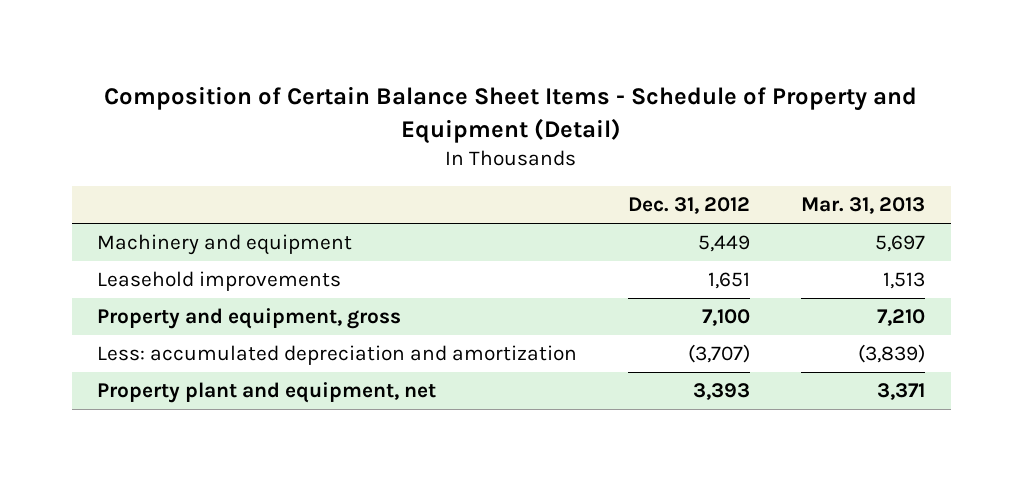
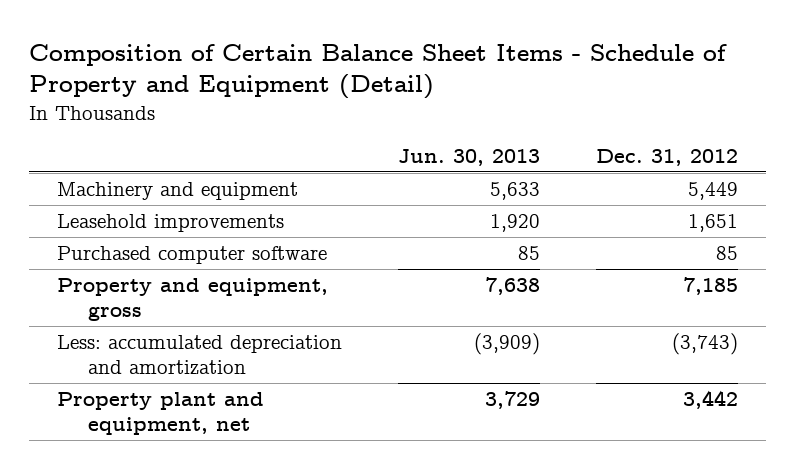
[801,197,926,215] Mar. 31, 2013 -> none
none -> [397,149,540,167] Jun. 30, 2013
none -> [57,245,328,264] Purchased computer software
[702,309,751,327] 7,100 -> [682,276,738,295] 7,185
[688,344,751,364] (3,707) -> [671,332,738,355] (3,743)
[693,383,751,401] 3,393 -> [682,389,738,409] 3,442

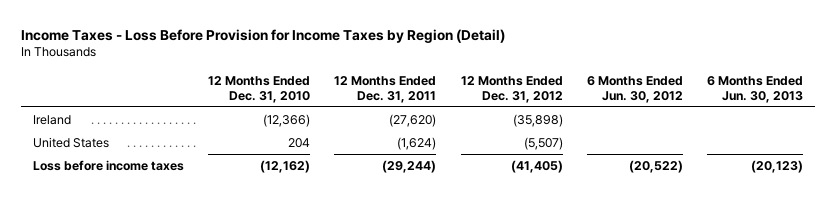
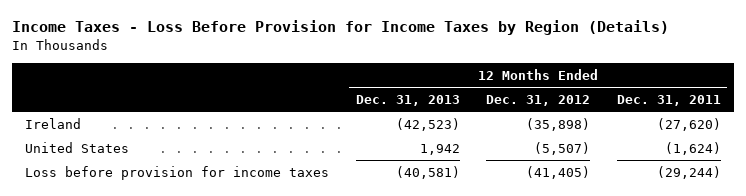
[20,28,505,43] Income Taxes - Loss Before Provision for Income Taxes by Region (Detail) -> [12,20,670,36] Income Taxes - Loss Before Provision for Income Taxes by Region (Details)
[208,75,311,103] 12 Months Ended Dec. 31, 2010 -> none
[586,75,683,103] 6 Months Ended Jun. 30, 2012 -> none
[707,75,804,103] 6 Months Ended Jun. 30, 2013 -> none
none -> [355,95,460,107] Dec. 31, 2013
[32,160,184,172] Loss before income taxes -> [25,165,330,180] Loss before provision for income taxes

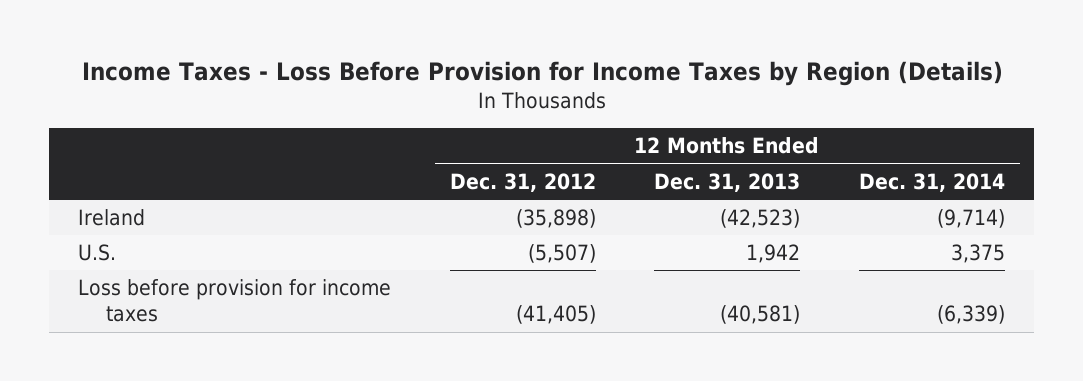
[616,95,721,107] Dec. 31, 2011 -> none
none -> [858,172,1005,192] Dec. 31, 2014
[25,141,130,153] United States -> [78,244,117,262] U.S.

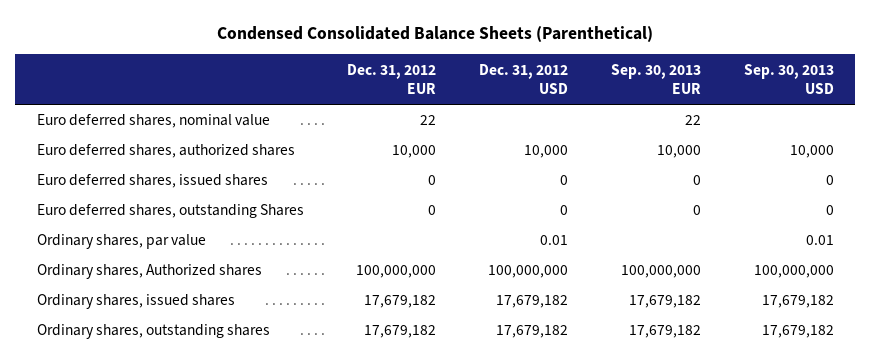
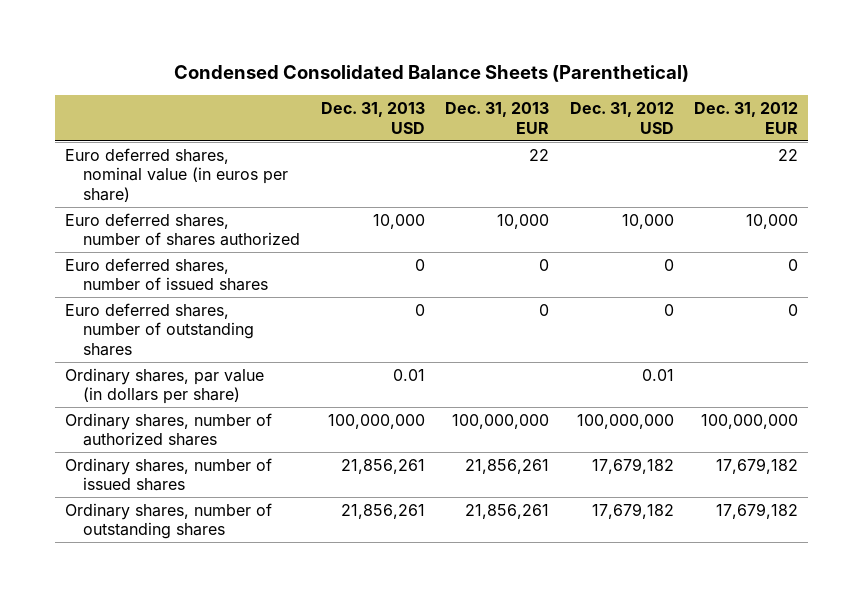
[610,63,701,95] Sep. 30, 2013 EUR -> none
[743,63,834,95] Sep. 30, 2013 USD -> none
none -> [320,102,425,134] Dec. 31, 2013 USD
none -> [445,102,550,134] Dec. 31, 2013 EUR
[36,114,270,129] Euro deferred shares, nominal value -> [64,147,289,202] Euro deferred shares, nominal value (in euros per share)
[36,144,295,159] Euro deferred shares, authorized shares -> [64,212,301,247] Euro deferred shares, number of shares authorized
[36,174,268,189] Euro deferred shares, issued shares -> [64,257,269,292] Euro deferred shares, number of issued shares
[36,204,304,219] Euro deferred shares, outstanding Shares -> [64,302,255,356] Euro deferred shares, number of outstanding shares
[36,234,206,250] Ordinary shares, par value -> [64,367,264,405] Ordinary shares, par value (in dollars per share)
[36,264,262,280] Ordinary shares, Authorized shares -> [64,412,272,447] Ordinary shares, number of authorized shares
[36,294,235,310] Ordinary shares, issued shares -> [64,457,272,492] Ordinary shares, number of issued shares
[36,324,270,340] Ordinary shares, outstanding shares -> [64,502,272,540] Ordinary shares, number of outstanding shares

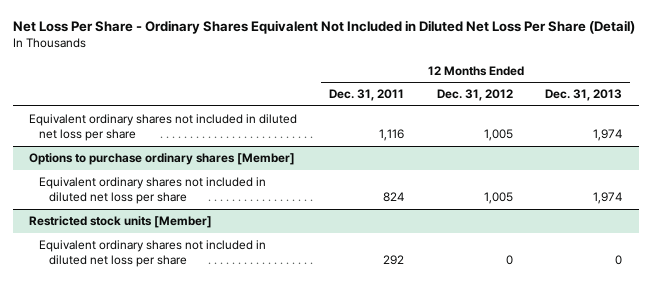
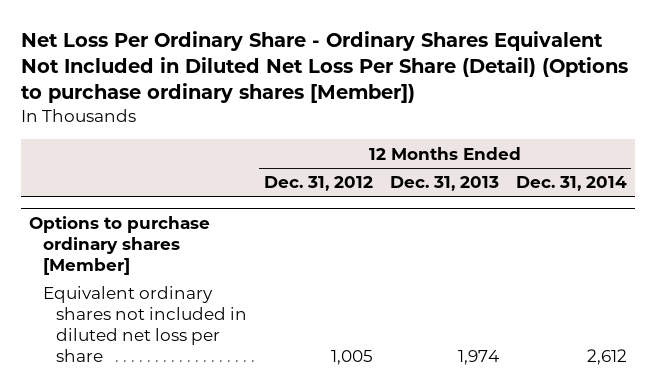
[12,20,635,35] Net Loss Per Share - Ordinary Shares Equivalent Not Included in Diluted Net Loss Per Share (Detail) -> [20,31,628,104] Net Loss Per Ordinary Share - Ordinary Shares Equivalent Not Included in Diluted Net Loss Per Share (Detail) (Options to purchase ordinary shares [Member])
[329,89,405,102] Dec. 31, 2011 -> none
none -> [515,176,627,192] Dec. 31, 2014
[29,113,298,141] Equivalent ordinary shares not included in diluted net loss per share -> none
[29,215,213,228] Restricted stock units [Member] -> none
[39,239,267,267] Equivalent ordinary shares not included in diluted net loss per share -> none

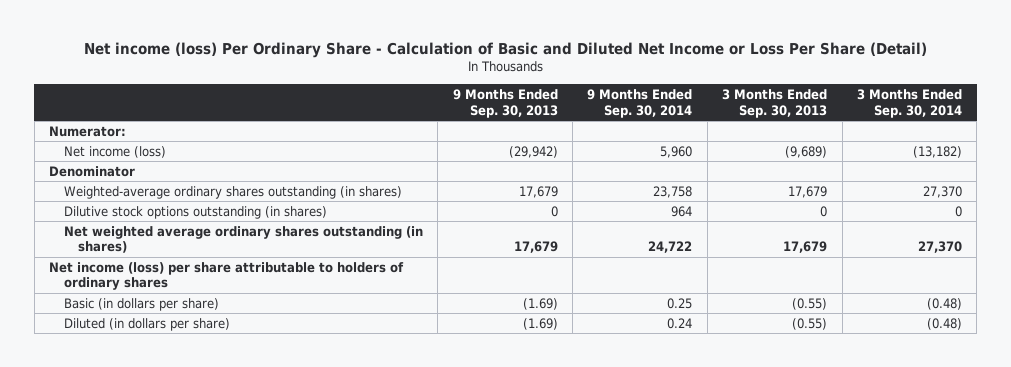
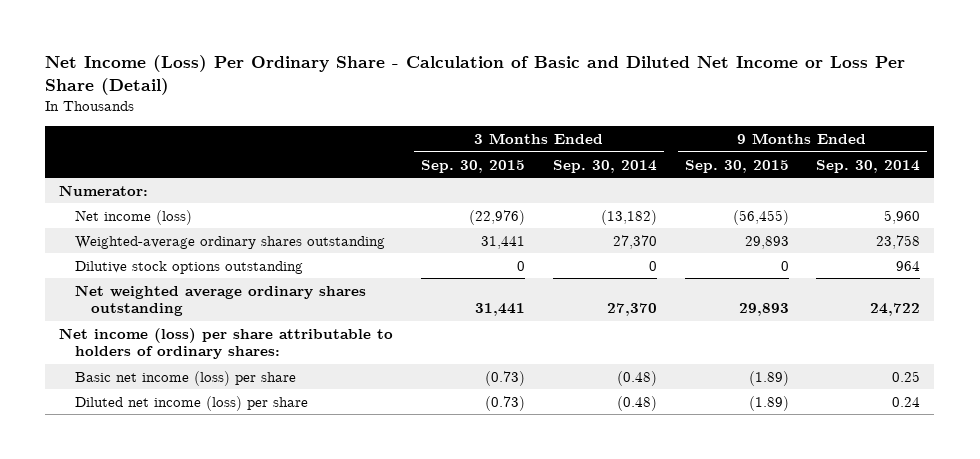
[83,42,927,59] Net income (loss) Per Ordinary Share - Calculation of Basic and Diluted Net Income or Loss Per Share (Detail) -> [45,55,906,96] Net Income (Loss) Per Ordinary Share - Calculation of Basic and Diluted Net Income or Loss Per Share (Detail)
[452,89,558,118] 9 Months Ended Sep. 30, 2013 -> none
[722,89,828,118] 3 Months Ended Sep. 30, 2013 -> none
none -> [421,159,526,173] Sep. 30, 2015
none -> [684,159,789,173] Sep. 30, 2015
[49,165,136,177] Denominator -> none
[63,185,402,199] Weighted-average ordinary shares outstanding (in shares) -> [75,235,386,249] Weighted-average ordinary shares outstanding
[63,205,327,219] Dilutive stock options outstanding (in shares) -> [75,260,304,274] Dilutive stock options outstanding
[63,225,423,254] Net weighted average ordinary shares outstanding (in shares) -> [75,284,367,317] Net weighted average ordinary shares outstanding
[49,261,405,291] Net income (loss) per share attributable to holders of ordinary shares -> [59,327,394,360] Net income (loss) per share attributable to holders of ordinary shares:
[63,297,219,311] Basic (in dollars per share) -> [75,370,297,386] Basic net income (loss) per share
[63,317,230,331] Diluted (in dollars per share) -> [75,395,309,411] Diluted net income (loss) per share

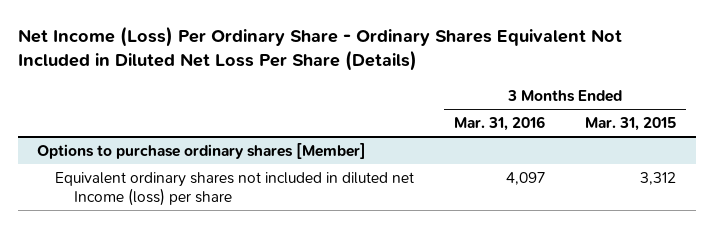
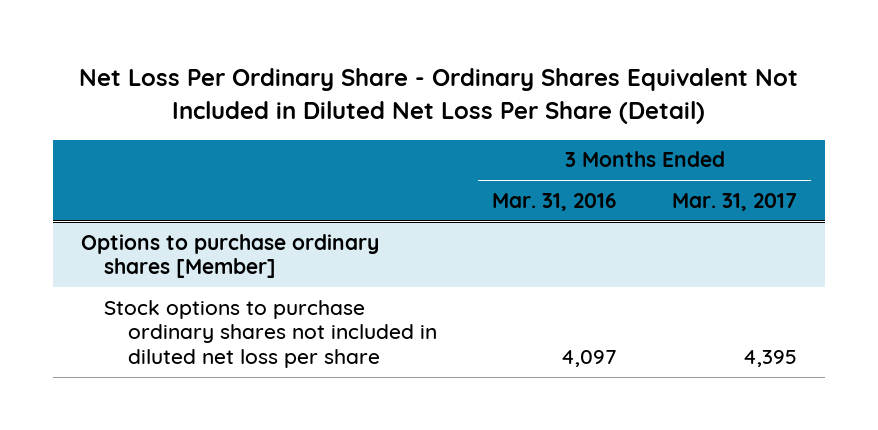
[17,26,622,72] Net Income (Loss) Per Ordinary Share - Ordinary Shares Equivalent Not Included in Diluted Net Loss Per Share (Details) -> [79,67,799,124] Net Loss Per Ordinary Share - Ordinary Shares Equivalent Not Included in Diluted Net Loss Per Share (Detail)
[584,117,676,132] Mar. 31, 2015 -> none
none -> [672,192,798,211] Mar. 31, 2017
[55,171,415,206] Equivalent ordinary shares not included in diluted net Income (loss) per share -> [104,299,438,369] Stock options to purchase ordinary shares not included in diluted net loss per share

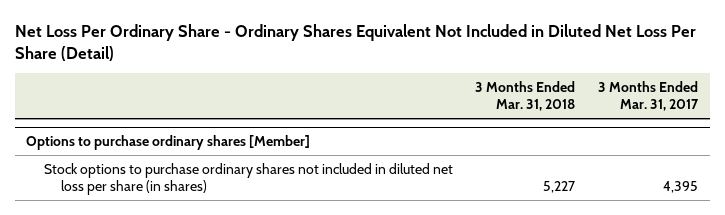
[492,192,618,211] Mar. 31, 2016 -> none
none -> [475,80,576,112] 3 Months Ended Mar. 31, 2018
[104,299,438,369] Stock options to purchase ordinary shares not included in diluted net loss per share -> [43,162,453,196] Stock options to purchase ordinary shares not included in diluted net loss per share (in shares)

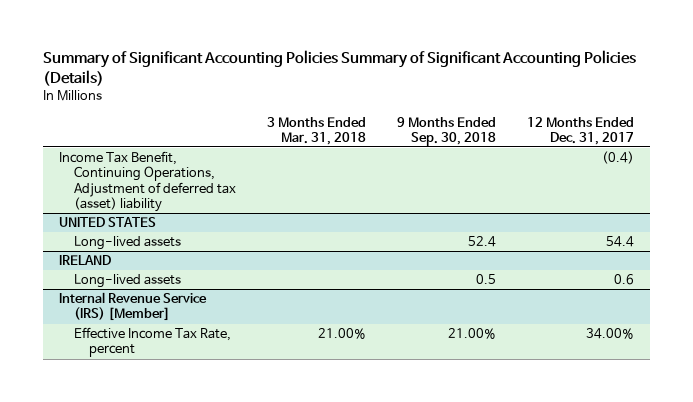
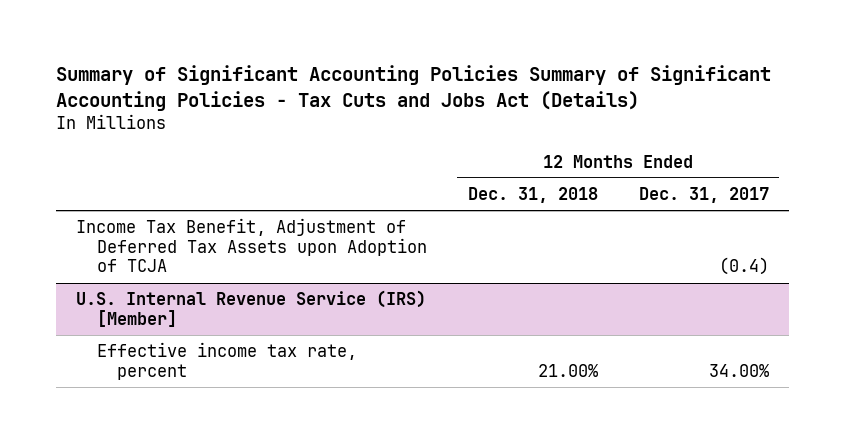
[43,49,637,86] Summary of Significant Accounting Policies Summary of Significant Accounting Policies (Details) -> [55,65,771,111] Summary of Significant Accounting Policies Summary of Significant Accounting Policies - Tax Cuts and Jobs Act (Details)
[266,116,366,145] 3 Months Ended Mar. 31, 2018 -> none
[396,116,496,146] 9 Months Ended Sep. 30, 2018 -> none
none -> [467,187,598,204] Dec. 31, 2018
[58,217,156,228] UNITED STATES -> none
[73,236,181,251] Long-lived assets -> none
[58,255,111,266] IRELAND -> none
[73,274,181,289] Long-lived assets -> none
[58,151,236,213] Income Tax Benefit, Continuing Operations, Adjustment of deferred tax (asset) liability -> [76,218,427,273] Income Tax Benefit, Adjustment of Deferred Tax Assets upon Adoption of TCJA
[58,292,207,322] Internal Revenue Service (IRS) [Member] -> [76,290,427,327] U.S. Internal Revenue Service (IRS) [Member]
[73,327,231,358] Effective Income Tax Rate, percent -> [96,342,357,380] Effective income tax rate, percent

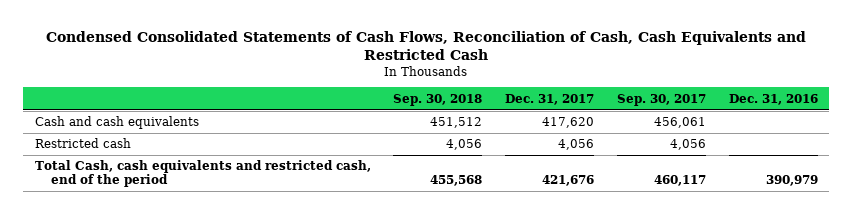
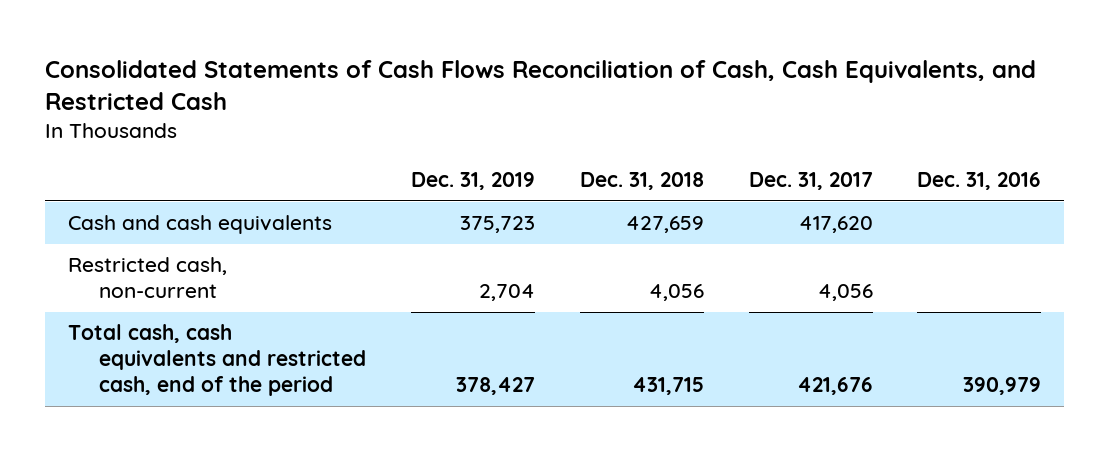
[46,30,807,60] Condensed Consolidated Statements of Cash Flows, Reconciliation of Cash, Cash Equivalents and Restricted Cash -> [45,59,1037,110] Consolidated Statements of Cash Flows Reconciliation of Cash, Cash Equivalents, and Restricted Cash
[393,93,483,106] Sep. 30, 2018 -> none
[616,93,706,106] Sep. 30, 2017 -> none
none -> [410,172,535,191] Dec. 31, 2019
none -> [579,172,704,191] Dec. 31, 2018
[34,138,131,149] Restricted cash -> [67,257,227,299] Restricted cash, non-current
[34,160,371,188] Total Cash, cash equivalents and restricted cash, end of the period -> [67,324,366,397] Total cash, cash equivalents and restricted cash, end of the period

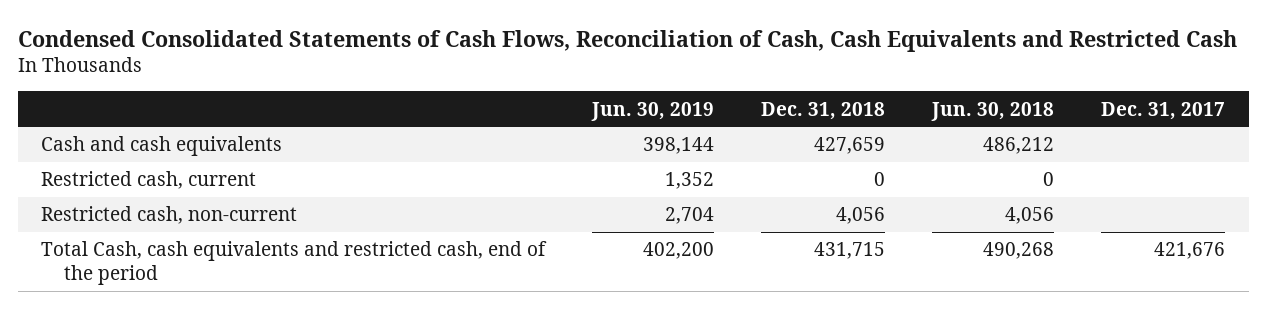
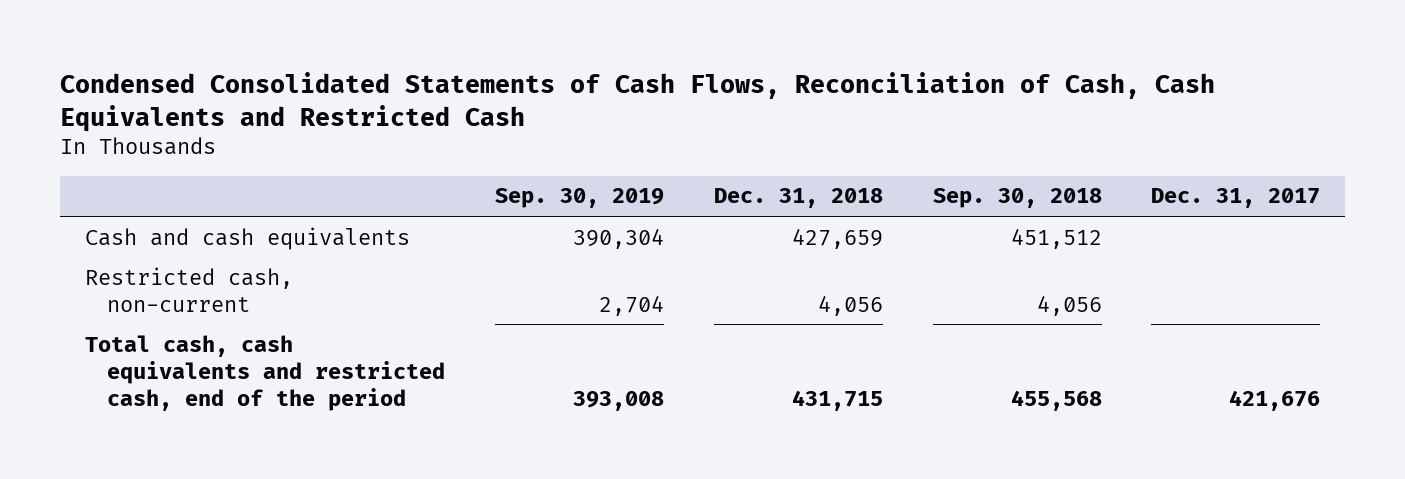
[591,101,715,121] Jun. 30, 2019 -> none
[931,101,1055,121] Jun. 30, 2018 -> none
none -> [495,188,665,209] Sep. 30, 2019
none -> [932,188,1102,209] Sep. 30, 2018
[41,171,257,190] Restricted cash, current -> none
[41,241,548,286] Total Cash, cash equivalents and restricted cash, end of the period -> [84,334,446,411] Total cash, cash equivalents and restricted cash, end of the period

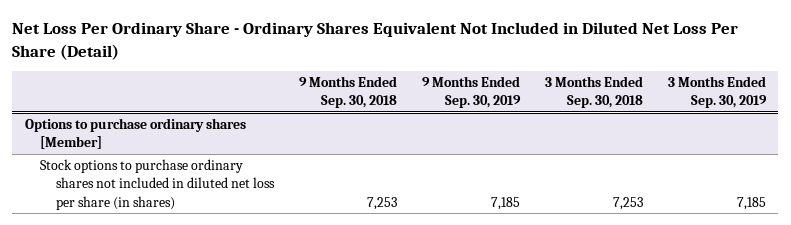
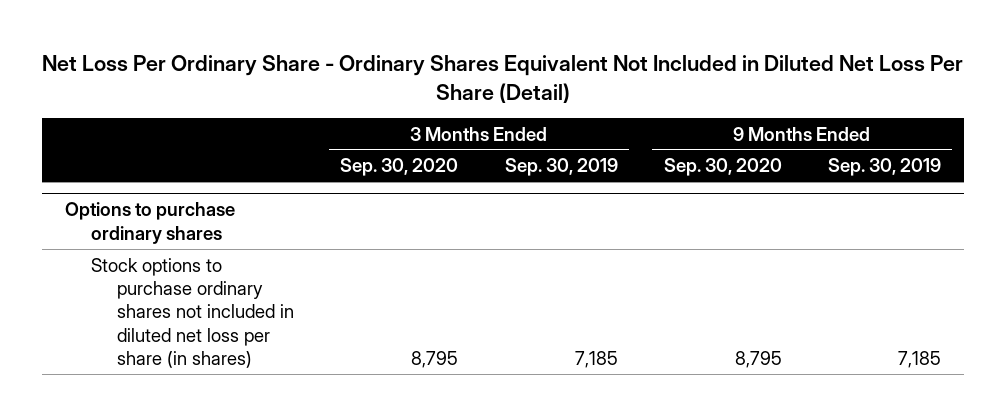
[298,75,397,109] 9 Months Ended Sep. 30, 2018 -> none
[544,75,643,109] 3 Months Ended Sep. 30, 2018 -> none
none -> [340,158,459,177] Sep. 30, 2020
none -> [663,158,782,177] Sep. 30, 2020
[24,118,246,150] Options to purchase ordinary shares [Member] -> [65,202,236,244] Options to purchase ordinary shares

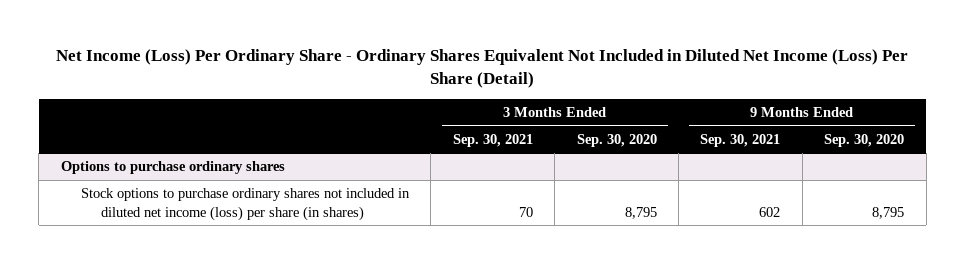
[42,54,964,103] Net Loss Per Ordinary Share - Ordinary Shares Equivalent Not Included in Diluted Net Loss Per Share (Detail) -> [56,49,909,89] Net Income (Loss) Per Ordinary Share - Ordinary Shares Equivalent Not Included in Diluted Net Income (Loss) Per Share (Detail)
[504,158,618,177] Sep. 30, 2019 -> none
[827,158,941,177] Sep. 30, 2019 -> none
none -> [452,133,533,147] Sep. 30, 2021
none -> [700,133,781,147] Sep. 30, 2021
[91,257,295,368] Stock options to purchase ordinary shares not included in diluted net loss per share (in shares) -> [80,188,410,221] Stock options to purchase ordinary shares not included in diluted net income (loss) per share (in shares)

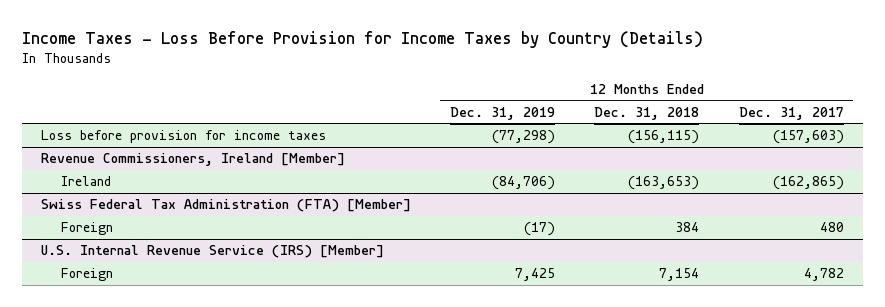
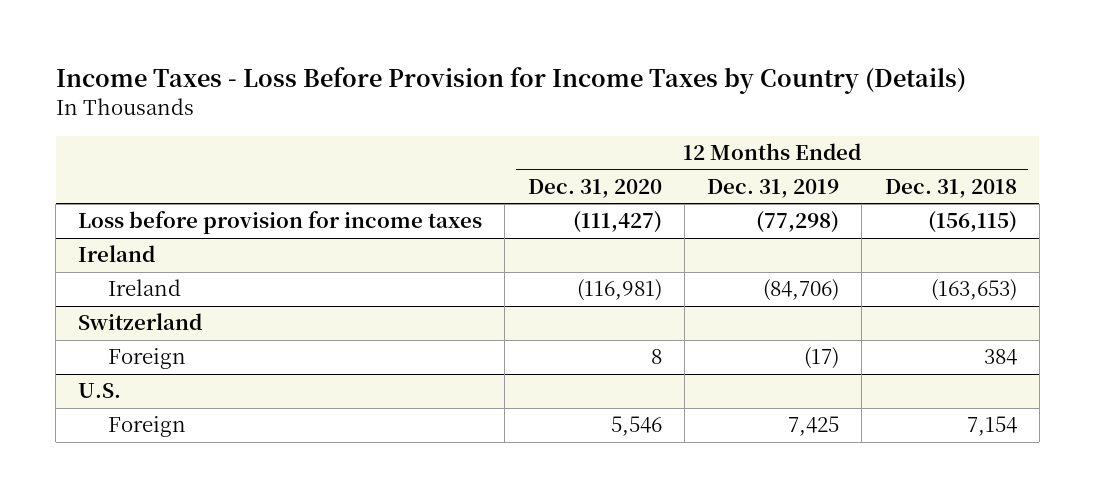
[738,106,844,120] Dec. 31, 2017 -> none
none -> [527,178,662,198] Dec. 31, 2020
[41,153,346,167] Revenue Commissioners, Ireland [Member] -> [78,245,156,263] Ireland
[41,199,412,213] Swiss Federal Tax Administration (FTA) [Member] -> [78,313,203,331] Switzerland
[41,245,385,259] U.S. Internal Revenue Service (IRS) [Member] -> [78,383,122,399] U.S.

